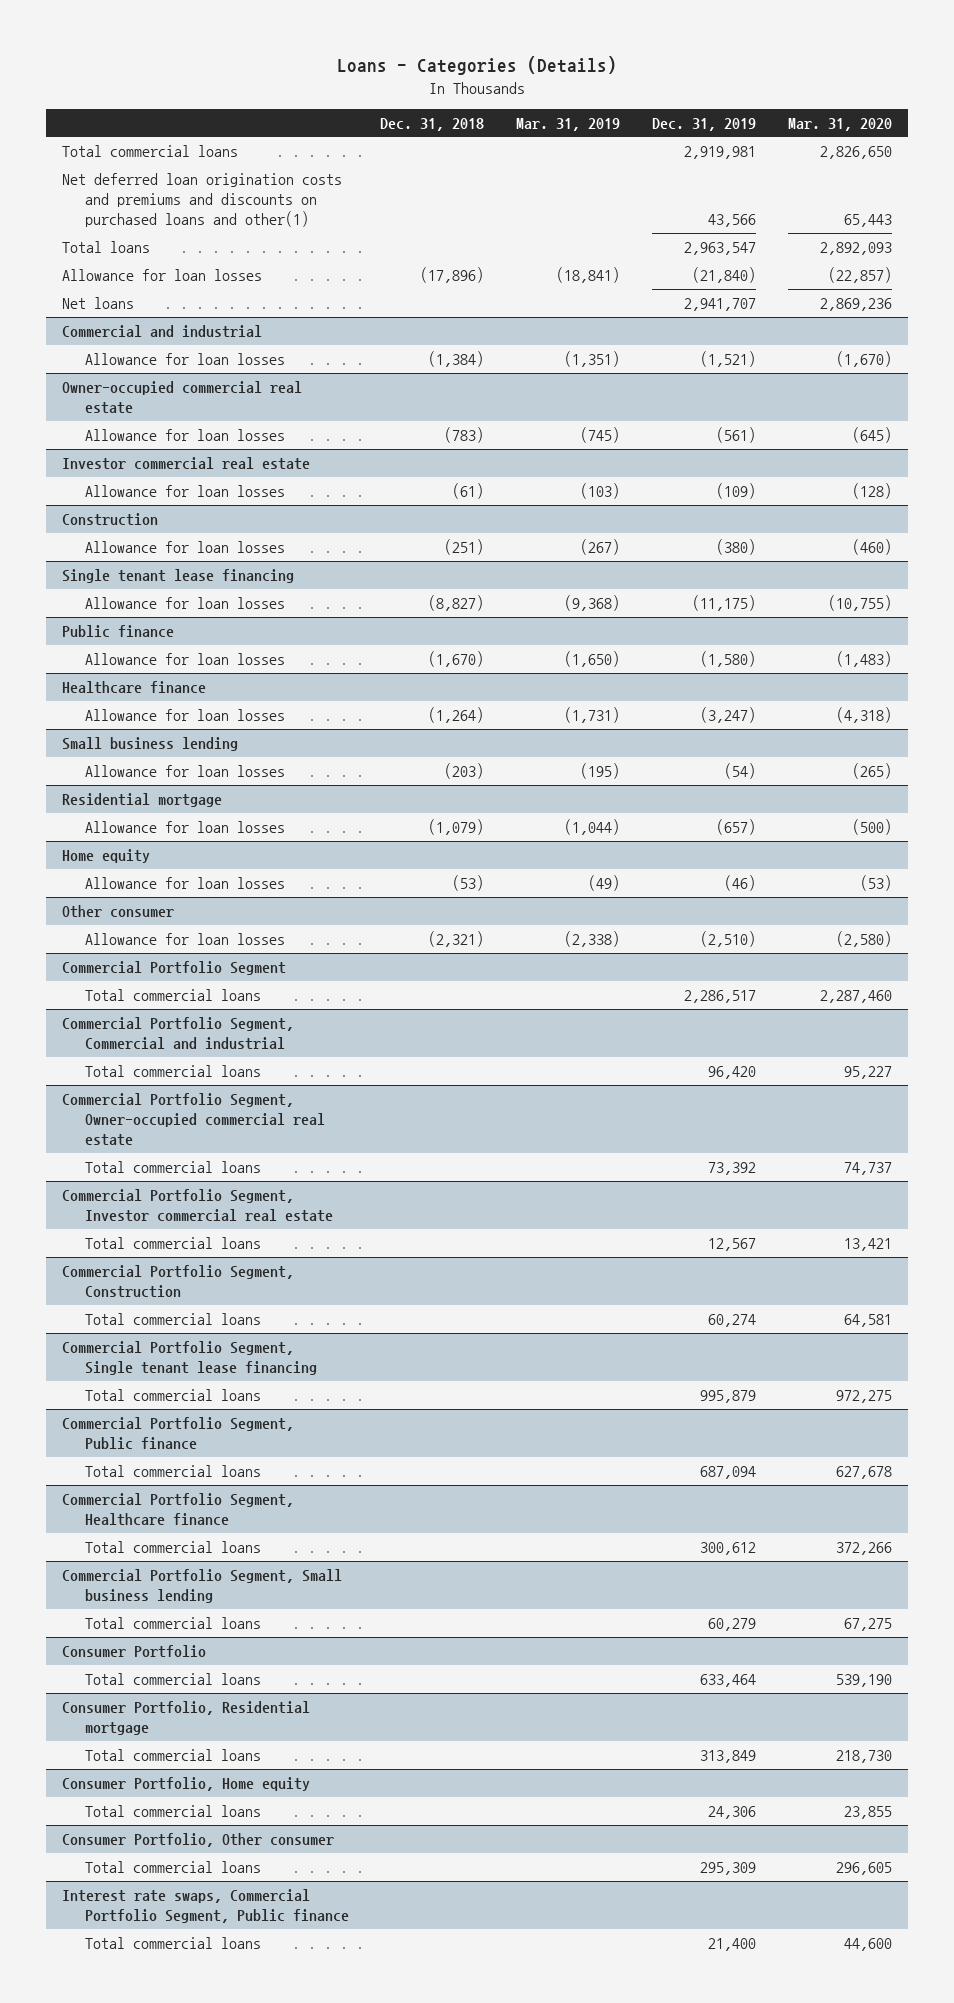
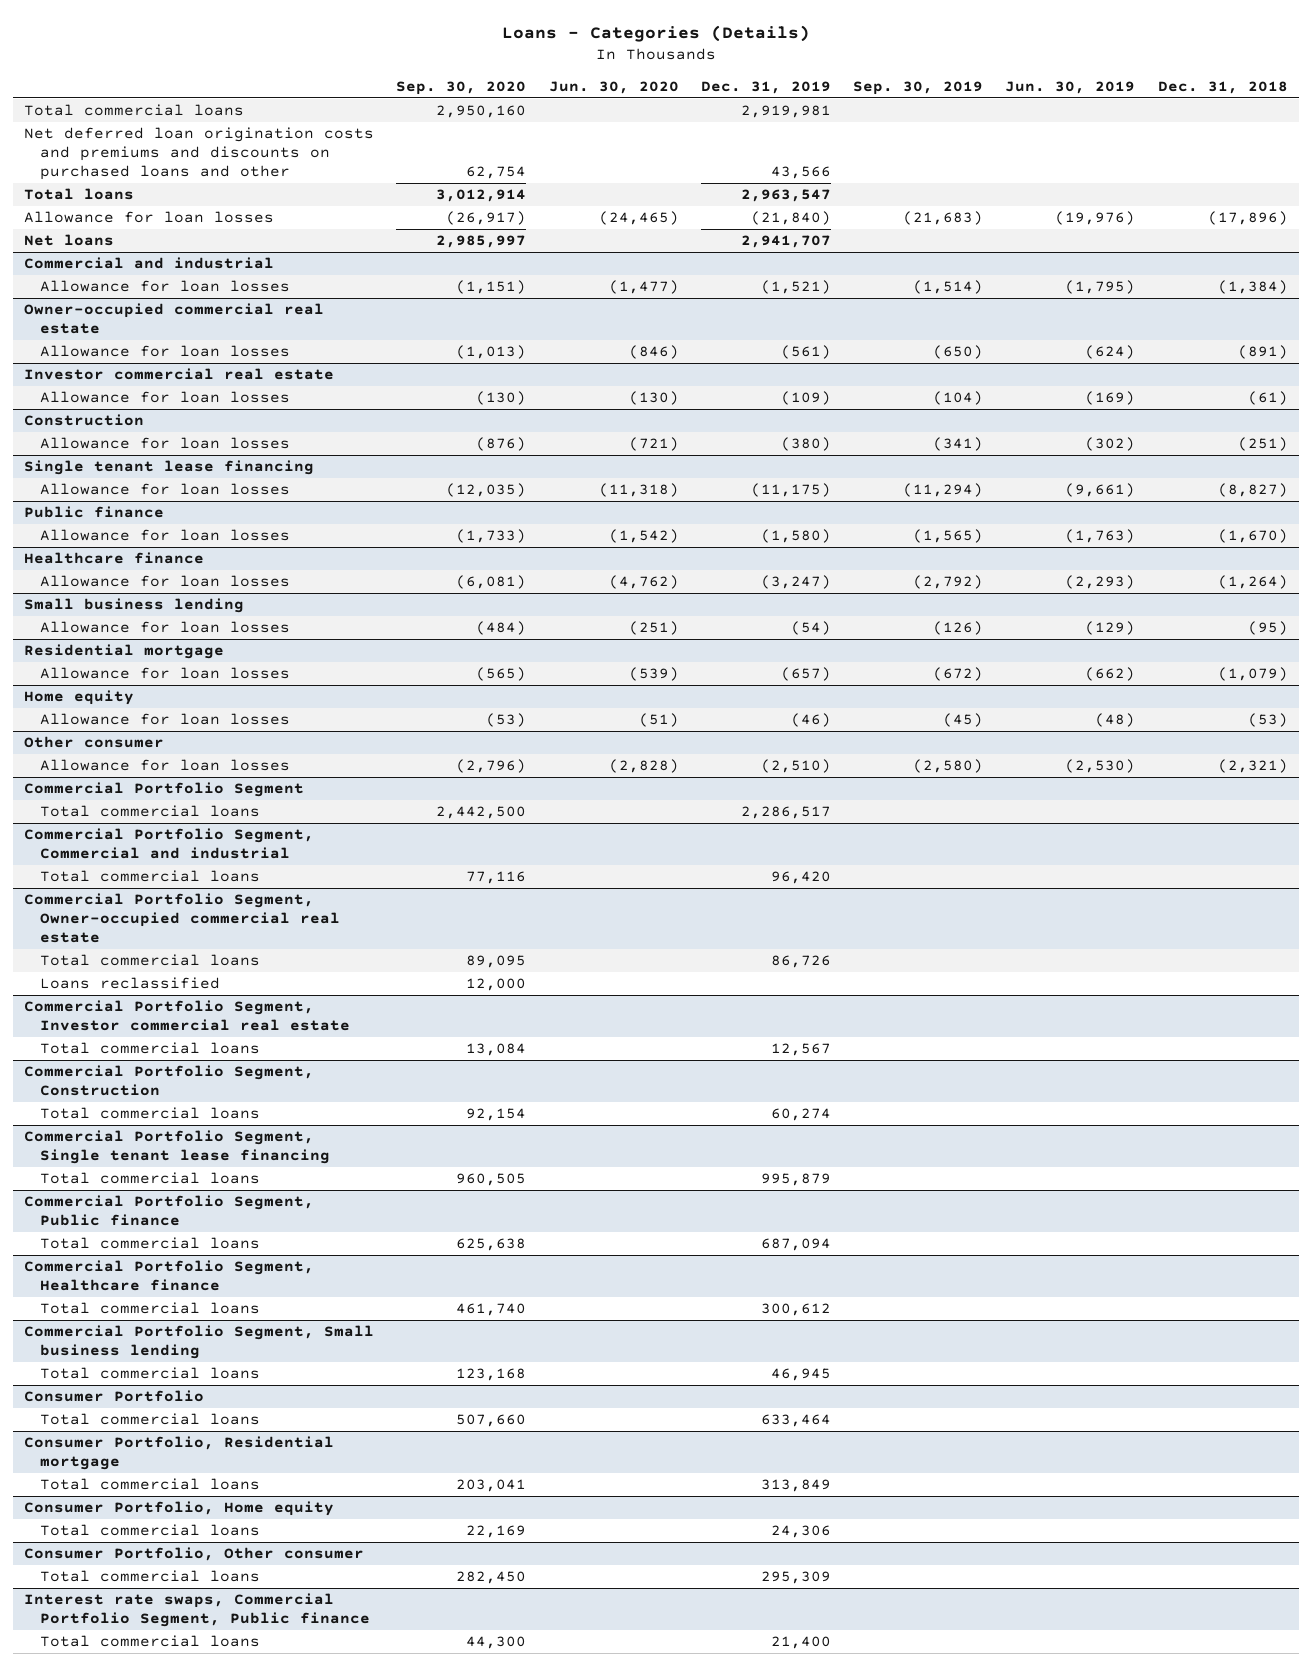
[516,117,621,131] Mar. 31, 2019 -> none
[787,117,892,131] Mar. 31, 2020 -> none
none -> [396,80,527,95] Sep. 30, 2020
none -> [548,80,679,94] Jun. 30, 2020
none -> [853,80,984,95] Sep. 30, 2019
none -> [1005,80,1136,94] Jun. 30, 2019
[61,173,342,228] Net deferred loan origination costs and premiums and discounts on purchased loans and other(1) -> [24,127,375,181] Net deferred loan origination costs and premiums and discounts on purchased loans and other
[444,427,485,444] (783) -> [1237,345,1288,360] (891)
[444,763,485,780] (203) -> [1247,621,1288,636] (95)
[707,1162,756,1176] 73,392 -> [770,955,831,969] 86,726
none -> [40,977,221,990] Loans reclassified
[707,1618,756,1632] 60,279 -> [770,1368,831,1382] 46,945

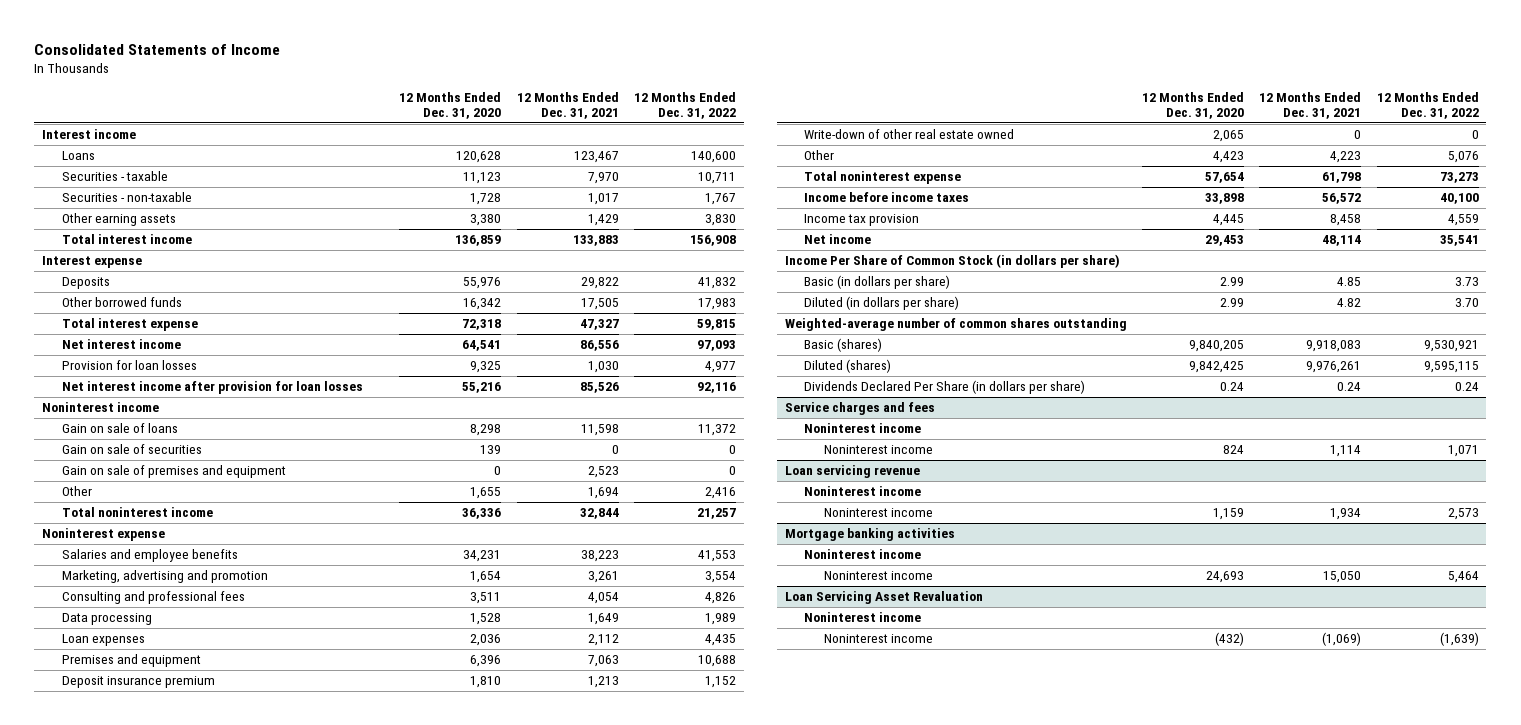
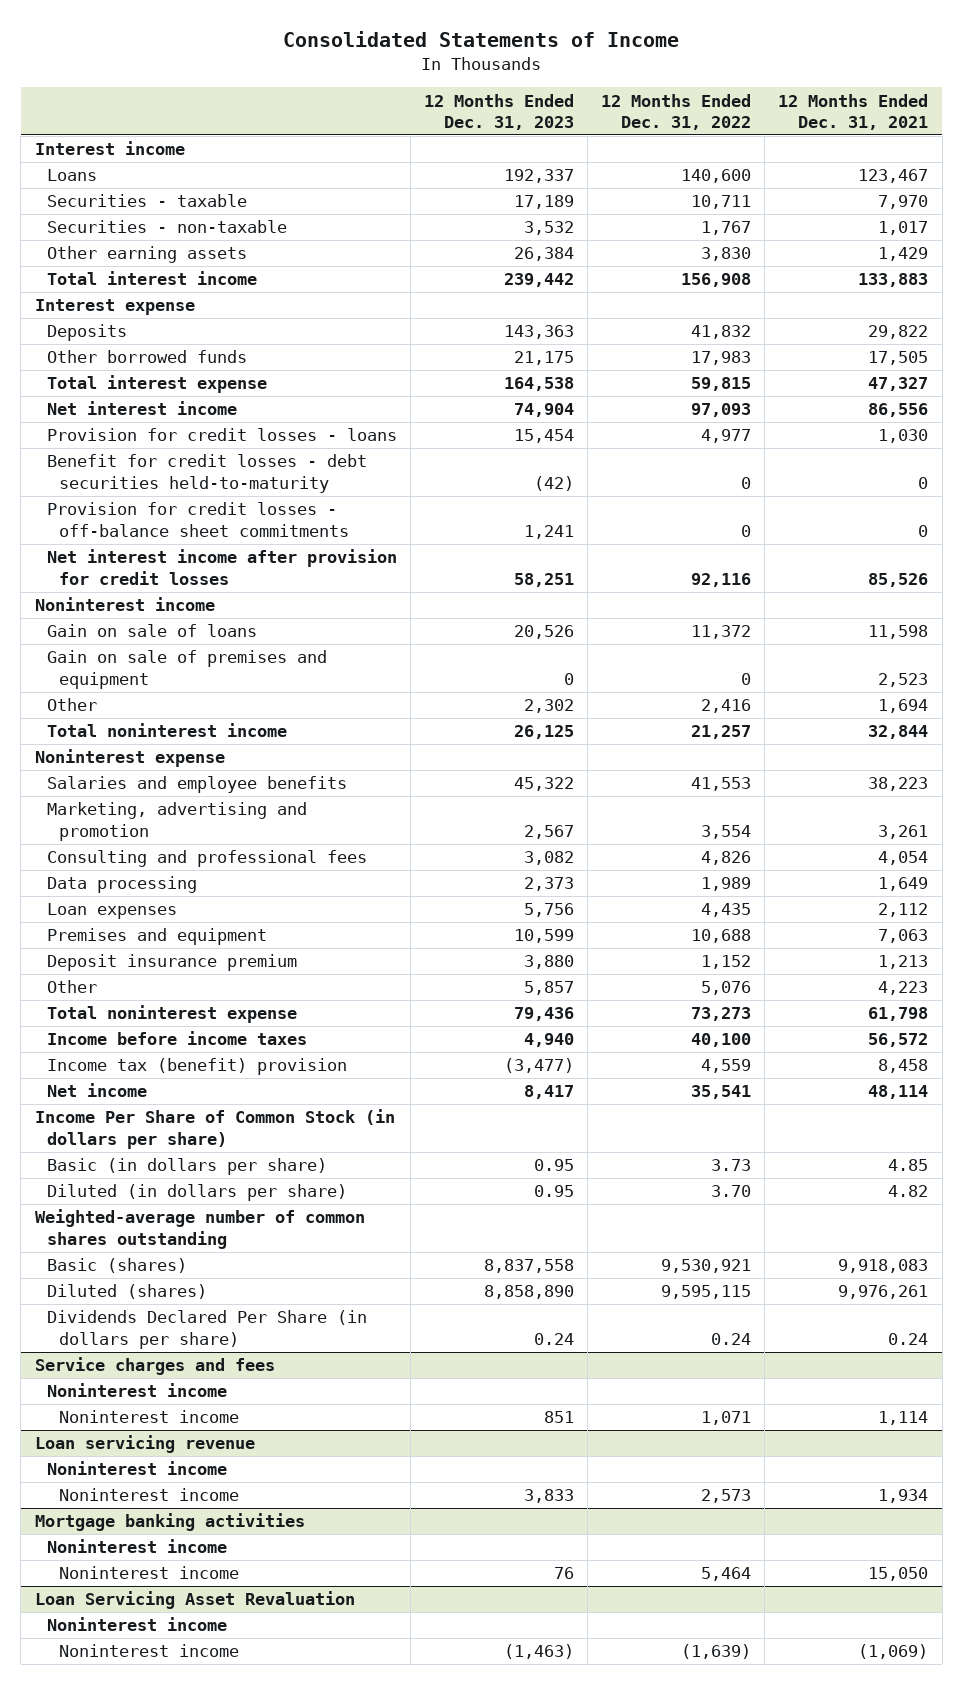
[399,91,502,119] 12 Months Ended Dec. 31, 2020 -> none
none -> [423,93,574,130] 12 Months Ended Dec. 31, 2023
[61,360,197,371] Provision for loan losses -> [46,428,397,442] Provision for credit losses - loans
none -> [46,454,367,493] Benefit for credit losses - debt securities held-to-maturity
none -> [46,502,349,537] Provision for credit losses - off-balance sheet commitments
[61,381,363,395] Net interest income after provision for loan losses -> [46,549,397,585] Net interest income after provision for credit losses
[61,444,202,455] Gain on sale of securities -> none
[804,129,1015,140] Write-down of other real estate owned -> none
[804,214,920,227] Income tax provision -> [46,1058,347,1076] Income tax (benefit) provision

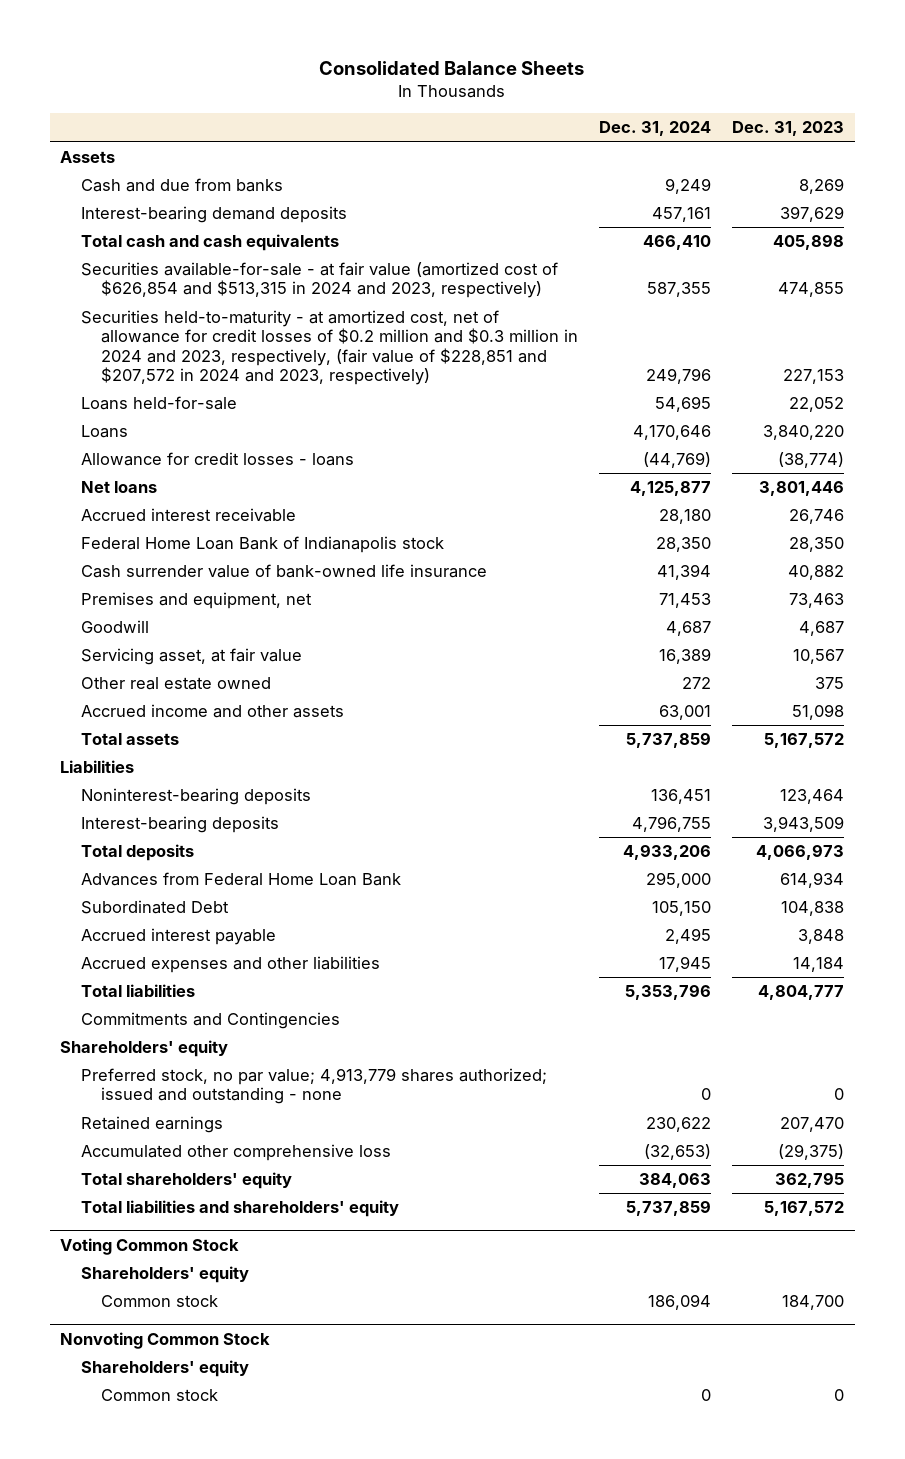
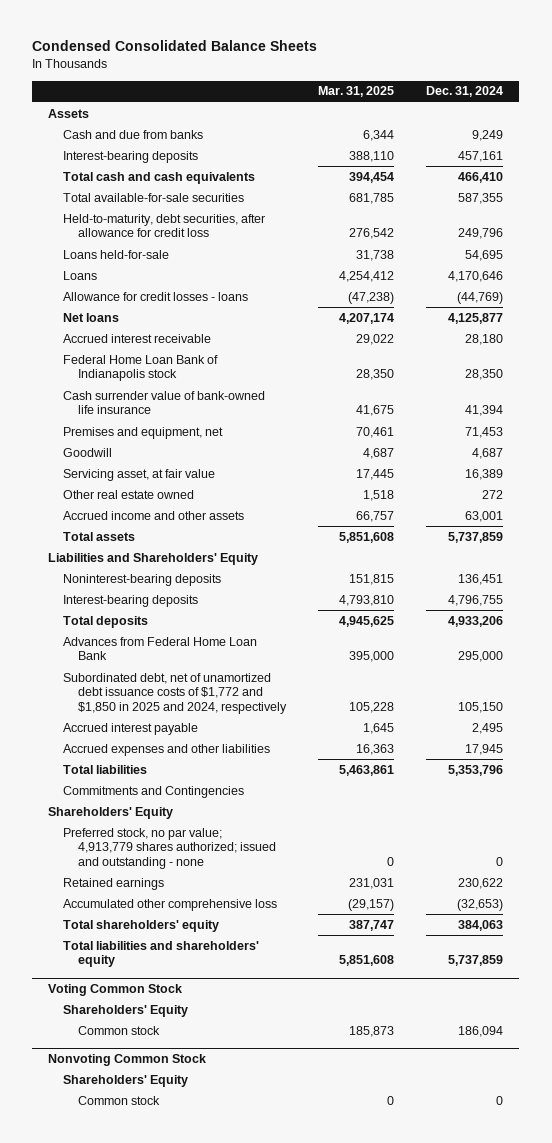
[319,61,585,76] Consolidated Balance Sheets -> [32,40,318,52] Condensed Consolidated Balance Sheets
[732,121,845,137] Dec. 31, 2023 -> none
none -> [318,86,395,98] Mar. 31, 2025
[80,206,347,224] Interest-bearing demand deposits -> [63,150,199,163] Interest-bearing deposits
[80,262,558,299] Securities available-for-sale - at fair value (amortized cost of $626,854 and $513,315 in 2024 and 2023, respectively) -> [63,192,245,202] Total available-for-sale securities
[80,310,579,385] Securities held-to-maturity - at amortized cost, net of allowance for credit losses of $0.2 million and $0.3 million in 2024 and 2023, respectively, (fair value of $228,851 and $207,572 in 2024 and 2023, respectively) -> [63,213,266,238] Held-to-maturity, debt securities, after allowance for credit loss
[60,760,135,774] Liabilities -> none
none -> [48,552,259,565] Liabilities and Shareholders' Equity
[80,900,229,915] Subordinated Debt -> [63,672,288,714] Subordinated debt, net of unamortized debt issuance costs of $1,772 and $1,850 in 2025 and 2024, respectively
[60,1040,229,1058] Shareholders' equity -> [48,806,174,819] Shareholders' Equity
[80,1266,249,1284] Shareholders' equity -> [63,1004,189,1017] Shareholders' Equity
[80,1360,249,1378] Shareholders' equity -> [63,1074,189,1087] Shareholders' Equity

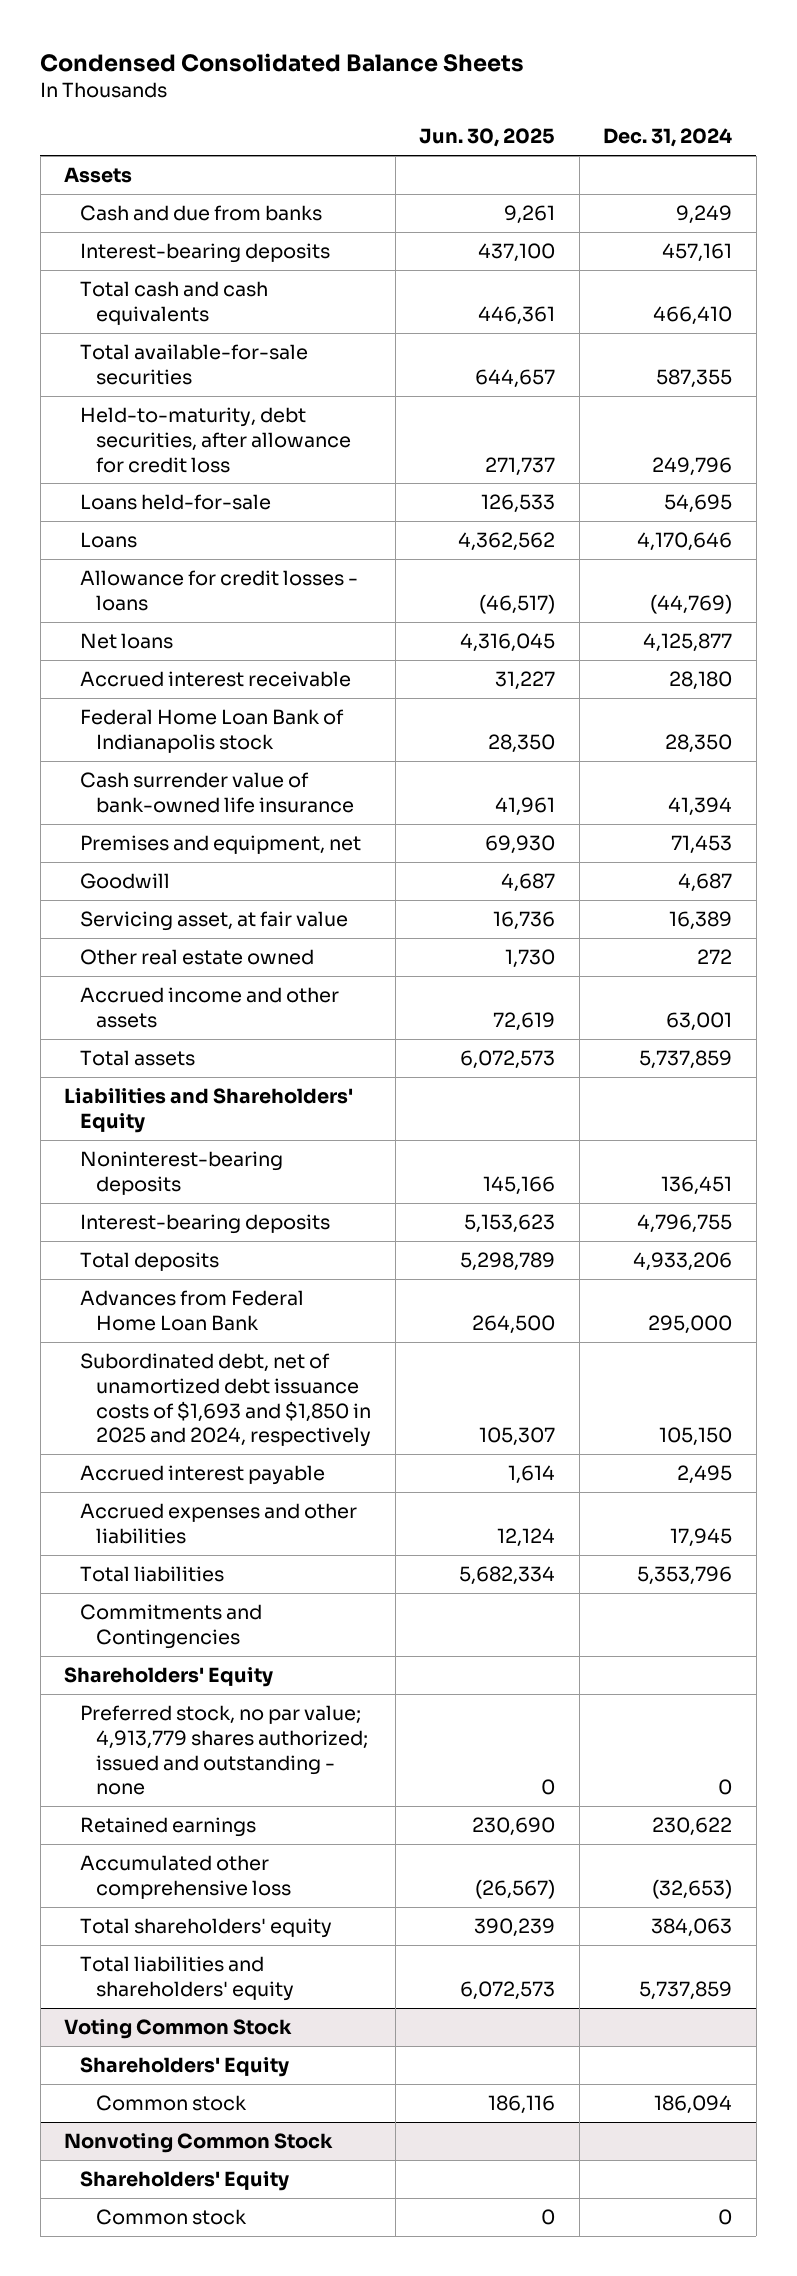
[318,86,395,98] Mar. 31, 2025 -> none
none -> [419,128,556,148] Jun. 30, 2025
[63,672,288,714] Subordinated debt, net of unamortized debt issuance costs of $1,772 and $1,850 in 2025 and 2024, respectively -> [80,1353,372,1448] Subordinated debt, net of unamortized debt issuance costs of $1,693 and $1,850 in 2025 and 2024, respectively

